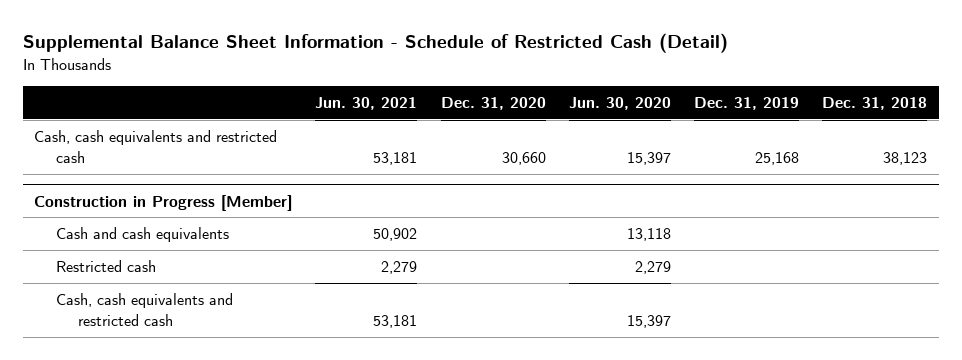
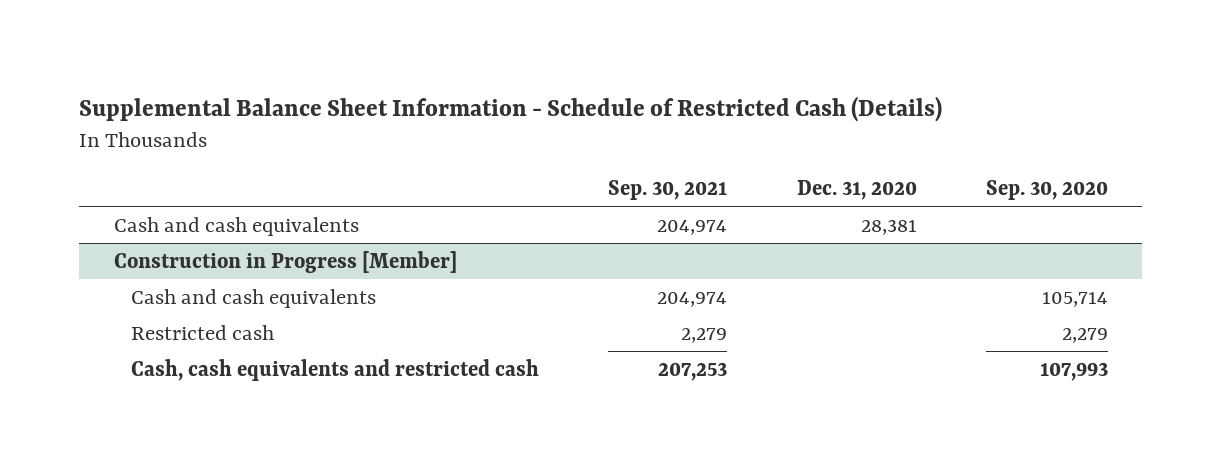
[22,32,728,53] Supplemental Balance Sheet Information - Schedule of Restricted Cash (Detail) -> [79,95,943,122] Supplemental Balance Sheet Information - Schedule of Restricted Cash (Details)
[315,97,418,111] Jun. 30, 2021 -> none
[568,97,671,111] Jun. 30, 2020 -> none
[694,97,800,111] Dec. 31, 2019 -> none
[822,97,928,111] Dec. 31, 2018 -> none
none -> [608,180,728,201] Sep. 30, 2021
none -> [985,180,1108,201] Sep. 30, 2020
[34,130,278,163] Cash, cash equivalents and restricted cash -> [114,216,360,236] Cash and cash equivalents
[501,151,546,165] 30,660 -> [860,218,917,235] 28,381

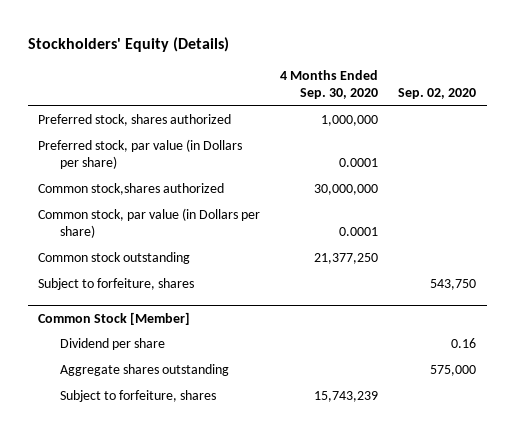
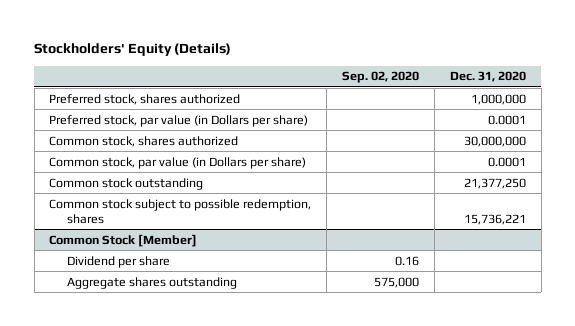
[280,69,379,100] 4 Months Ended Sep. 30, 2020 -> none
none -> [449,71,526,83] Dec. 31, 2020
[37,183,224,196] Common stock,shares authorized -> [49,135,239,147] Common stock, shares authorized
[37,278,194,291] Subject to forfeiture, shares -> none
none -> [49,198,312,224] Common stock subject to possible redemption, shares
[59,390,216,403] Subject to forfeiture, shares -> none

